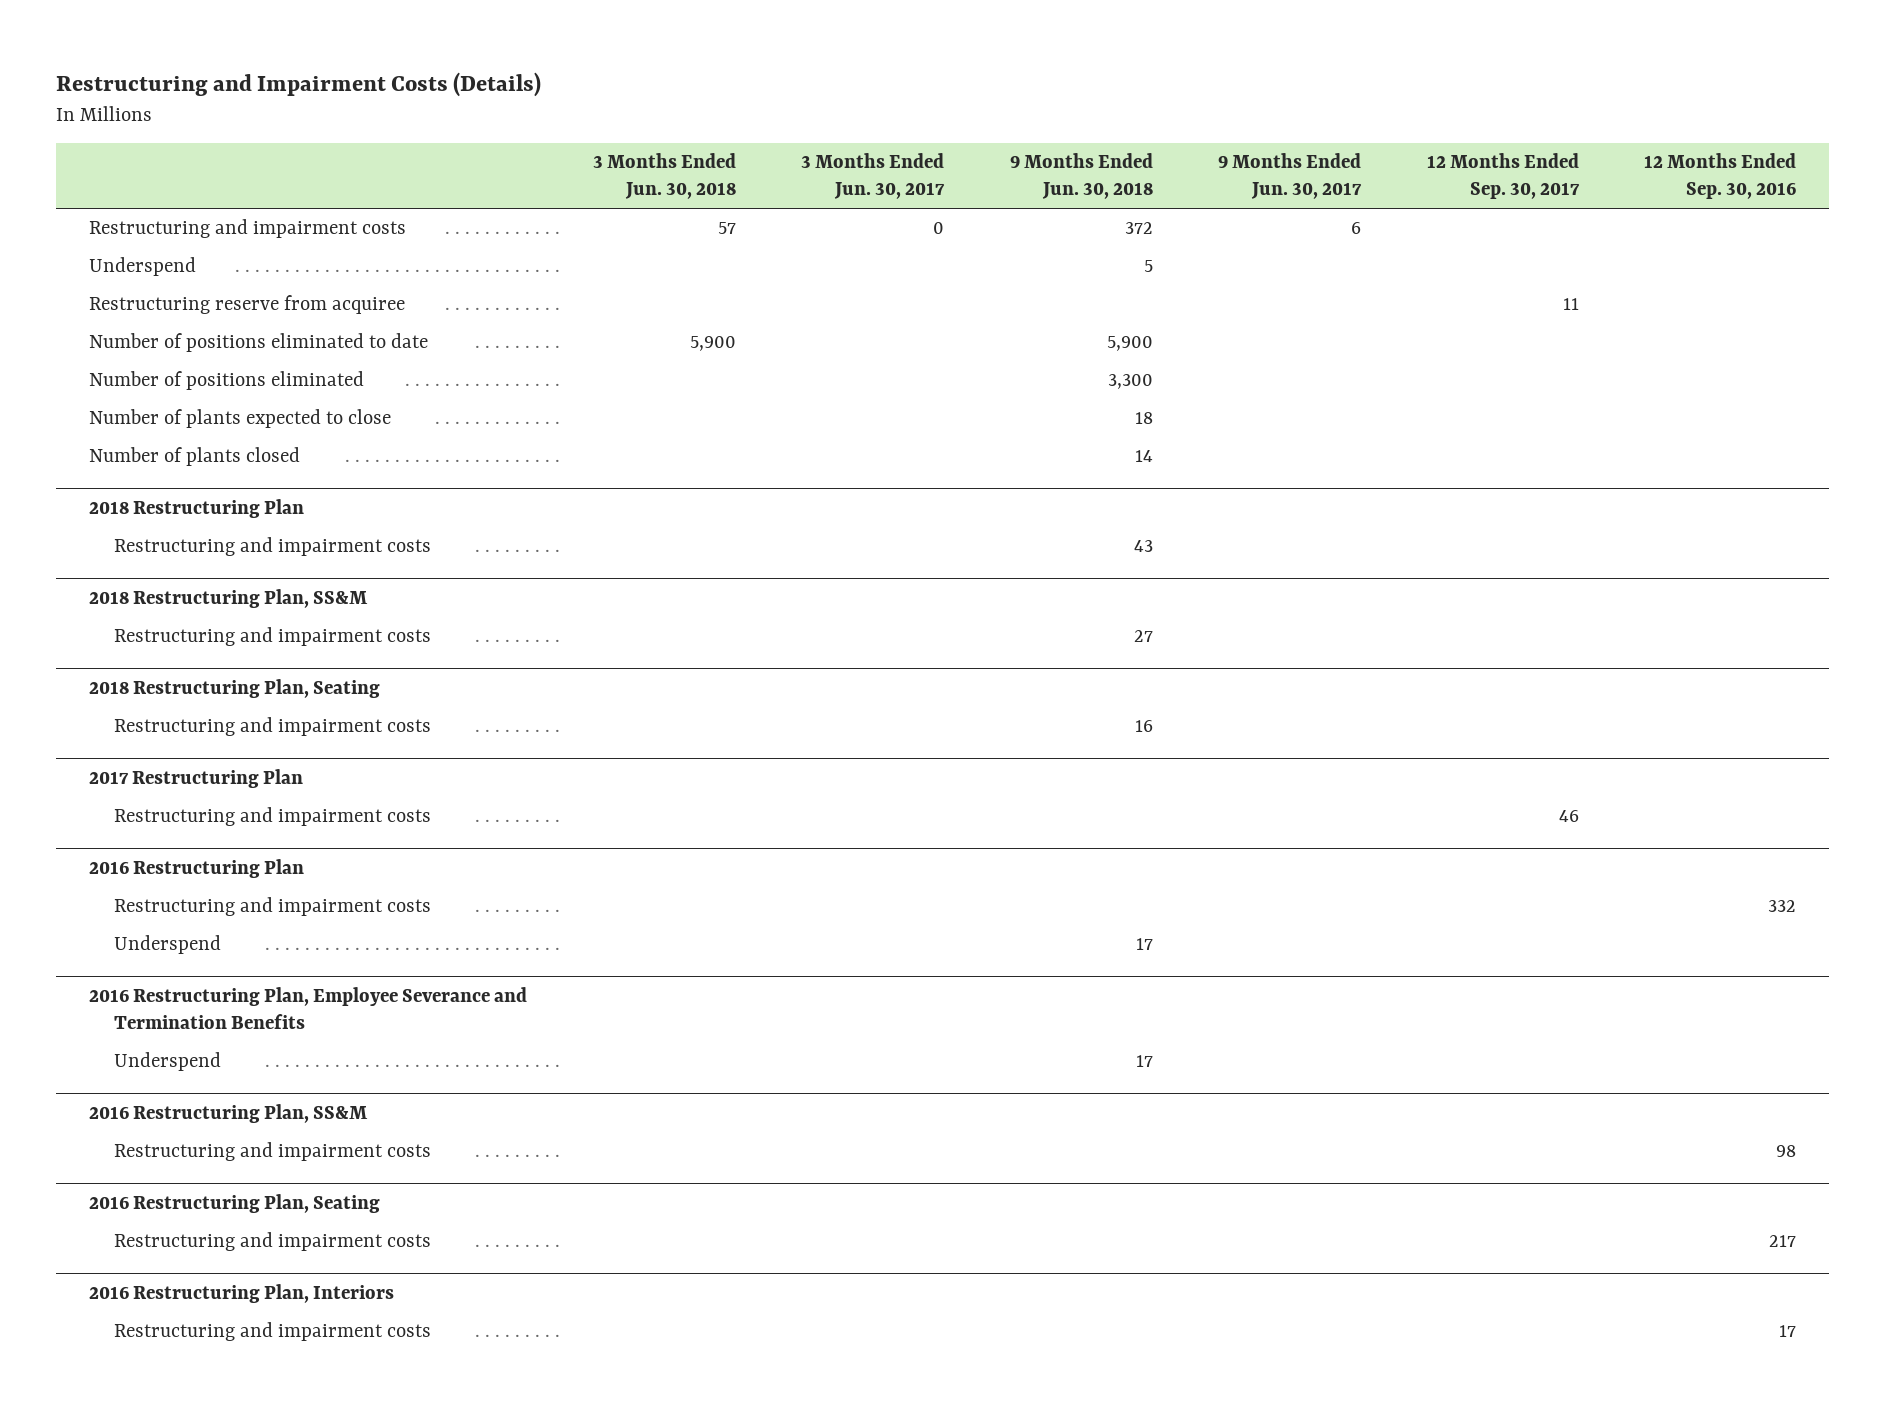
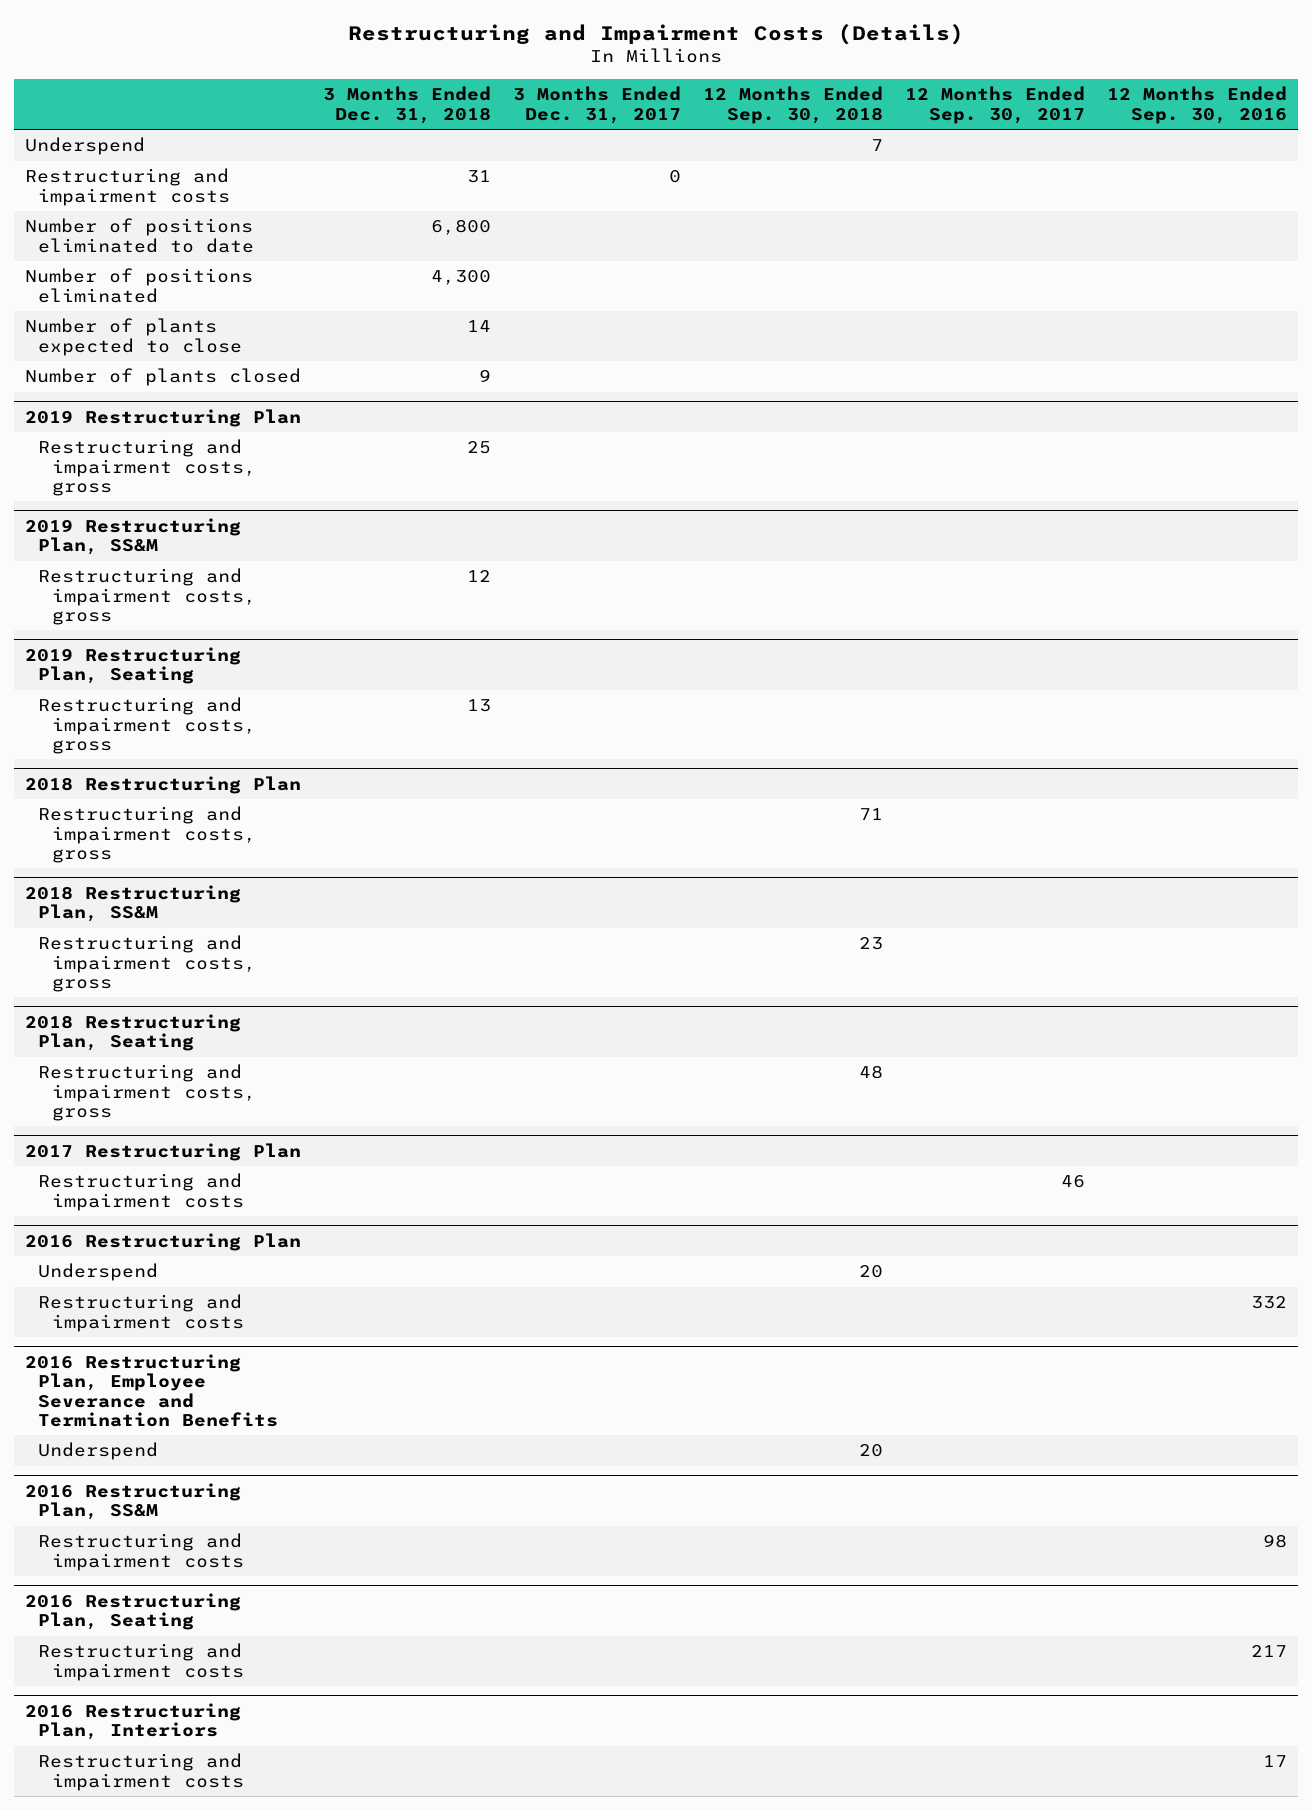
[592,153,736,200] 3 Months Ended Jun. 30, 2018 -> none
[801,153,946,200] 3 Months Ended Jun. 30, 2017 -> none
[1009,153,1153,200] 9 Months Ended Jun. 30, 2018 -> none
[1218,153,1363,200] 9 Months Ended Jun. 30, 2017 -> none
none -> [322,86,491,124] 3 Months Ended Dec. 31, 2018
none -> [512,86,681,124] 3 Months Ended Dec. 31, 2017
none -> [703,86,884,124] 12 Months Ended Sep. 30, 2018
[89,295,406,315] Restructuring reserve from acquiree -> none
[89,219,407,239] Restructuring and impairment costs -> [24,168,231,206] Restructuring and impairment costs
none -> [24,408,301,427] 2019 Restructuring Plan
none -> [38,439,256,496] Restructuring and impairment costs, gross
none -> [24,517,241,556] 2019 Restructuring Plan, SS&M
none -> [38,568,256,625] Restructuring and impairment costs, gross
none -> [24,646,241,685] 2019 Restructuring Plan, Seating
none -> [38,697,256,754] Restructuring and impairment costs, gross
[113,537,431,557] Restructuring and impairment costs -> [38,806,256,863] Restructuring and impairment costs, gross
[113,627,431,647] Restructuring and impairment costs -> [38,935,256,992] Restructuring and impairment costs, gross
[113,717,431,737] Restructuring and impairment costs -> [38,1064,256,1121] Restructuring and impairment costs, gross
[113,897,431,917] Restructuring and impairment costs -> [38,1294,244,1332] Restructuring and impairment costs

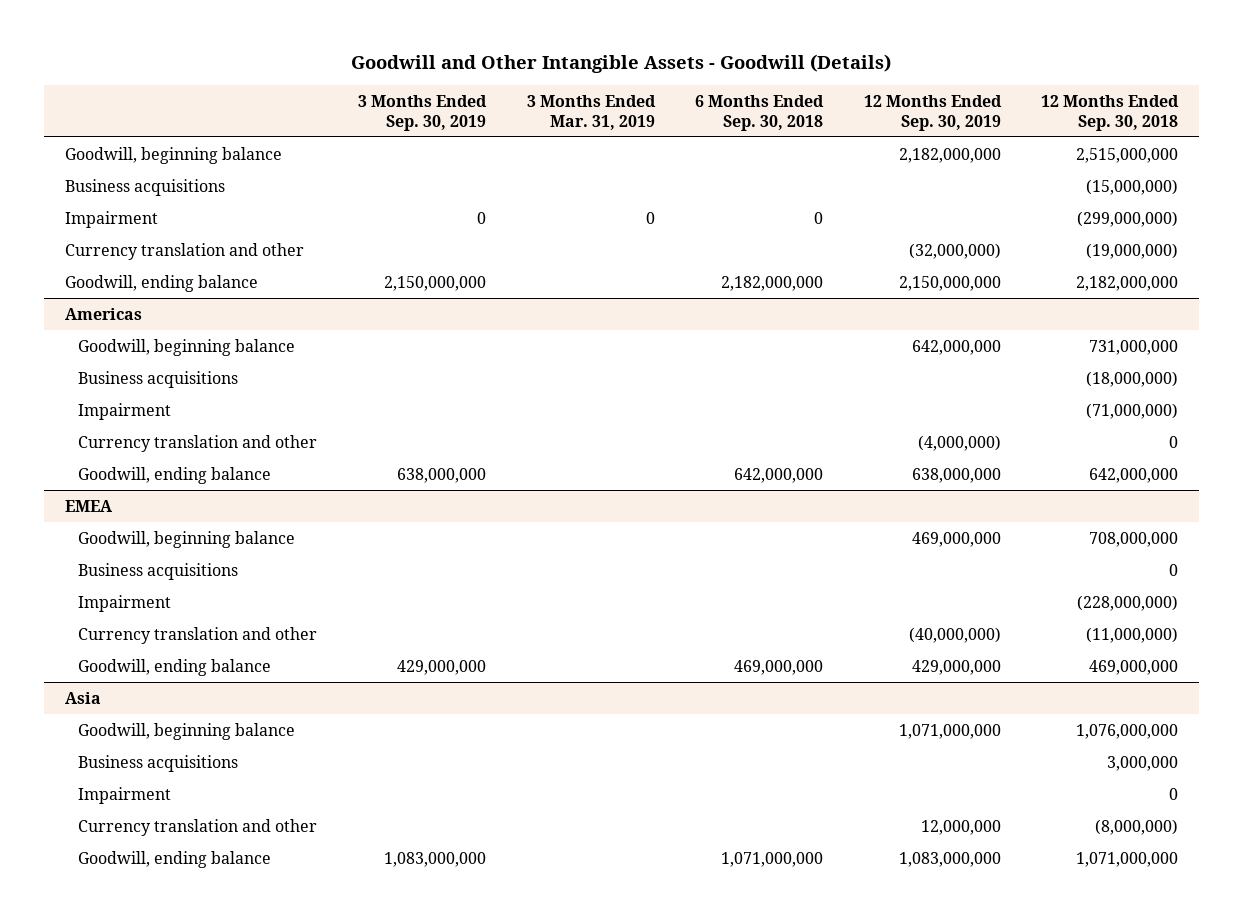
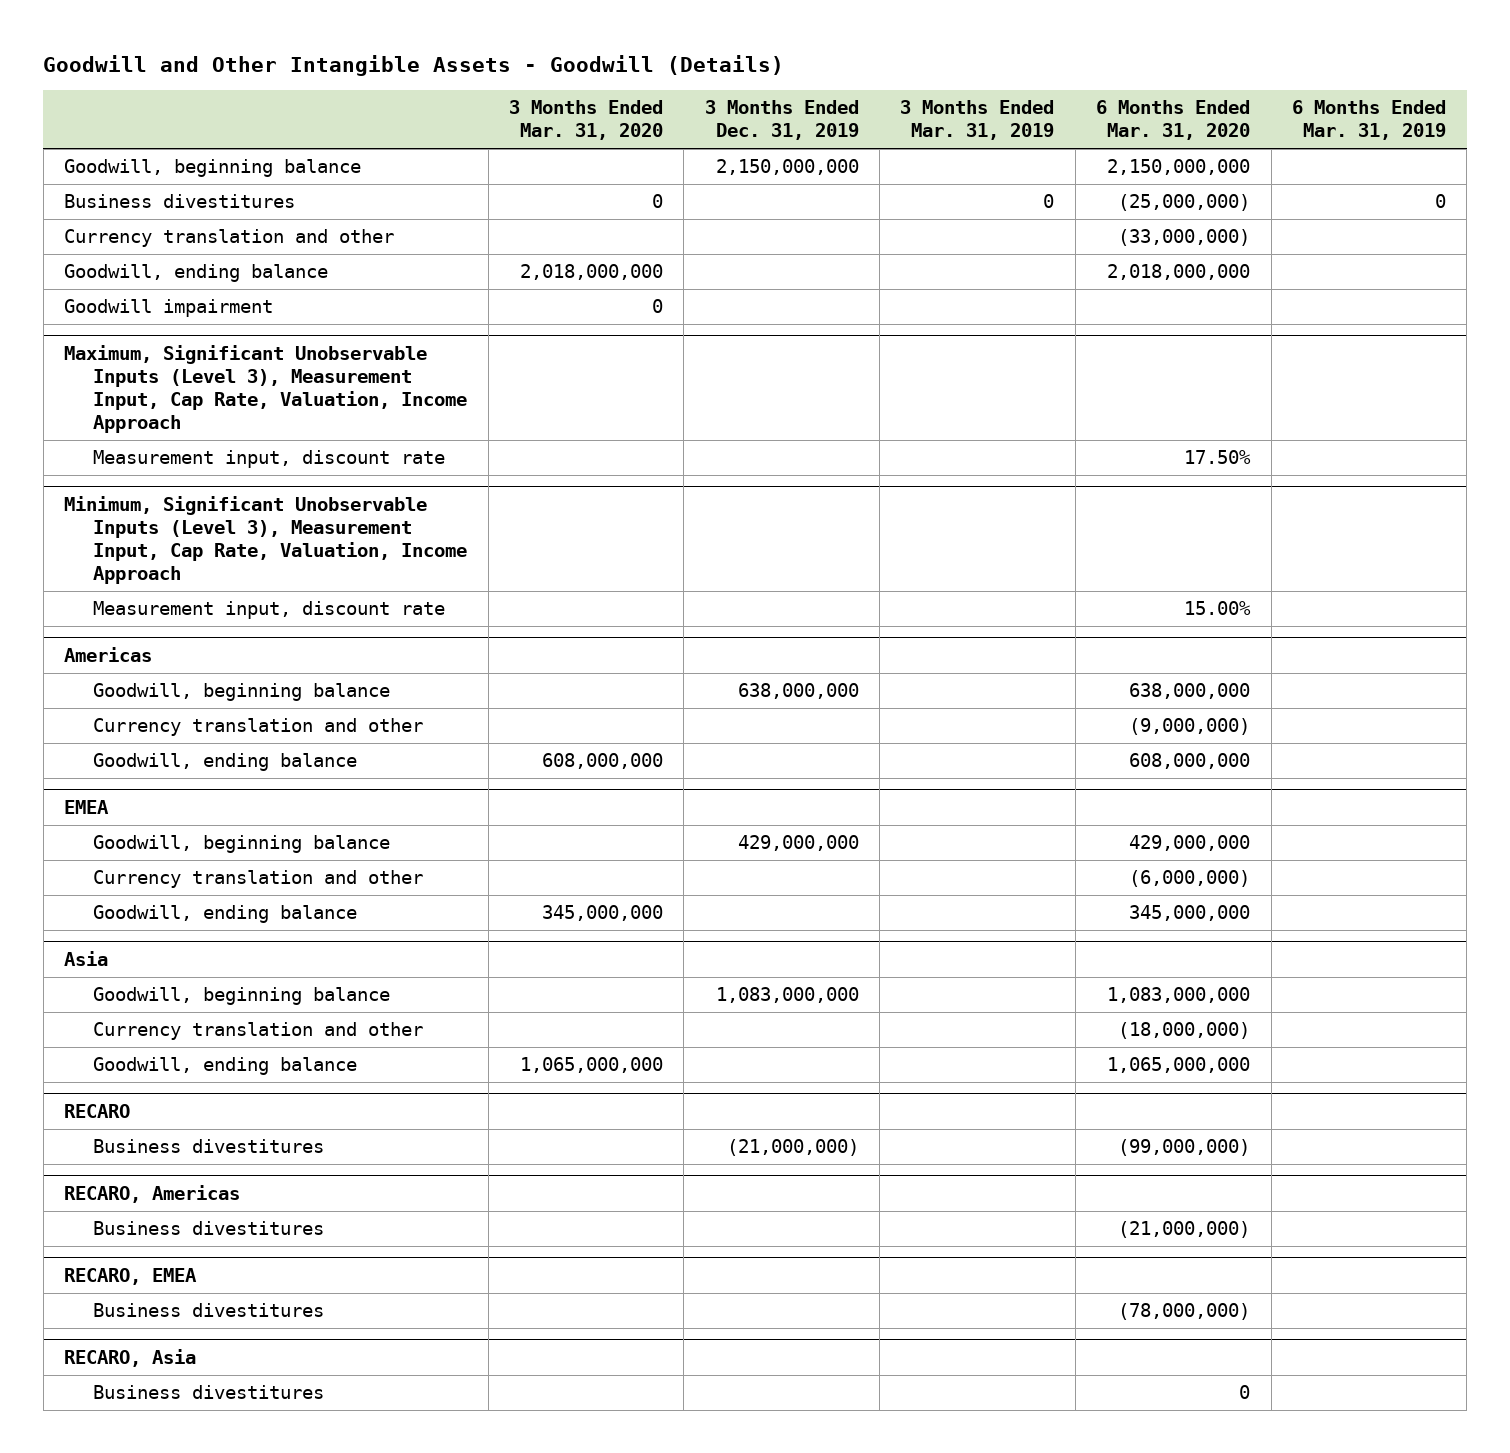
[357,95,487,131] 3 Months Ended Sep. 30, 2019 -> none
[695,95,825,131] 6 Months Ended Sep. 30, 2018 -> none
[863,95,1002,131] 12 Months Ended Sep. 30, 2019 -> none
[1041,95,1180,131] 12 Months Ended Sep. 30, 2018 -> none
none -> [508,100,663,141] 3 Months Ended Mar. 31, 2020
none -> [704,100,859,141] 3 Months Ended Dec. 31, 2019
none -> [1096,100,1251,141] 6 Months Ended Mar. 31, 2020
none -> [1291,100,1446,141] 6 Months Ended Mar. 31, 2019
[64,178,225,196] Business acquisitions -> none
[64,210,158,228] Impairment -> none
none -> [64,194,296,209] Business divestitures
none -> [64,299,274,318] Goodwill impairment
none -> [64,344,468,433] Maximum, Significant Unobservable Inputs (Level 3), Measurement Input, Cap Rate, Valuation, Income Approach
none -> [93,450,446,469] Measurement input, discount rate
none -> [64,495,468,584] Minimum, Significant Unobservable Inputs (Level 3), Measurement Input, Cap Rate, Valuation, Income Approach
none -> [93,601,446,620] Measurement input, discount rate
[78,370,239,388] Business acquisitions -> none
[78,402,172,420] Impairment -> none
[78,562,239,580] Business acquisitions -> none
[78,594,172,612] Impairment -> none
[78,754,239,772] Business acquisitions -> none
[78,786,172,804] Impairment -> none
none -> [64,1103,131,1118] RECARO
none -> [93,1139,325,1154] Business divestitures
none -> [64,1184,241,1203] RECARO, Americas
none -> [93,1221,325,1236] Business divestitures
none -> [64,1267,198,1285] RECARO, EMEA
none -> [93,1303,325,1318] Business divestitures
none -> [64,1348,197,1367] RECARO, Asia
none -> [93,1385,325,1400] Business divestitures

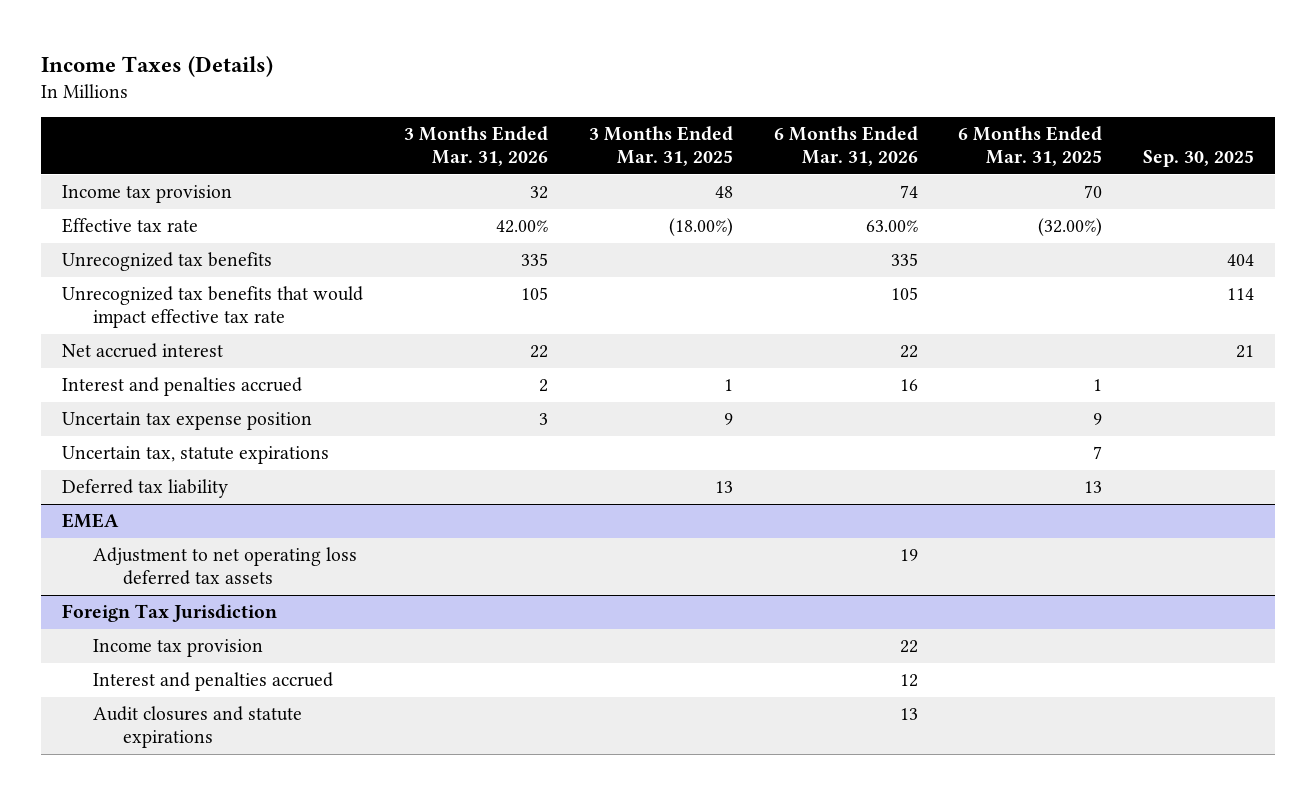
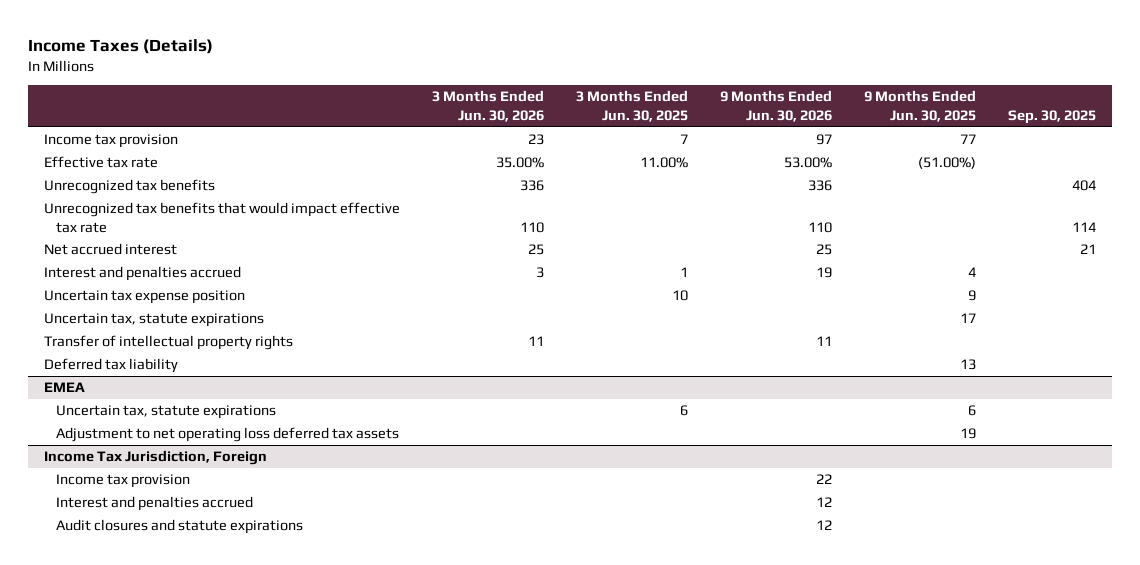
[403,126,548,167] 3 Months Ended Mar. 31, 2026 -> none
[588,126,733,167] 3 Months Ended Mar. 31, 2025 -> none
[773,126,918,167] 6 Months Ended Mar. 31, 2026 -> none
[958,126,1103,167] 6 Months Ended Mar. 31, 2025 -> none
none -> [432,90,545,123] 3 Months Ended Jun. 30, 2026
none -> [576,90,689,123] 3 Months Ended Jun. 30, 2025
none -> [720,90,833,123] 9 Months Ended Jun. 30, 2026
none -> [864,90,977,123] 9 Months Ended Jun. 30, 2025
none -> [44,335,294,351] Transfer of intellectual property rights
none -> [55,405,276,420] Uncertain tax, statute expirations
[61,604,277,623] Foreign Tax Jurisdiction -> [44,450,268,466] Income Tax Jurisdiction, Foreign

